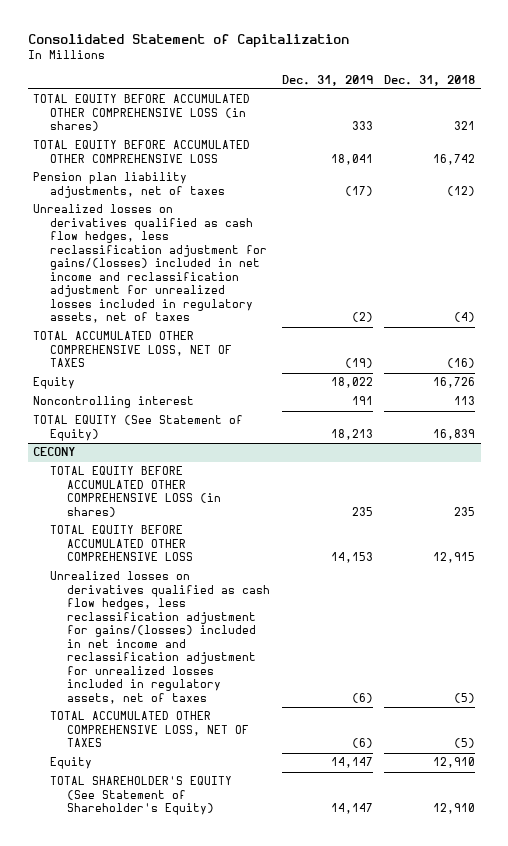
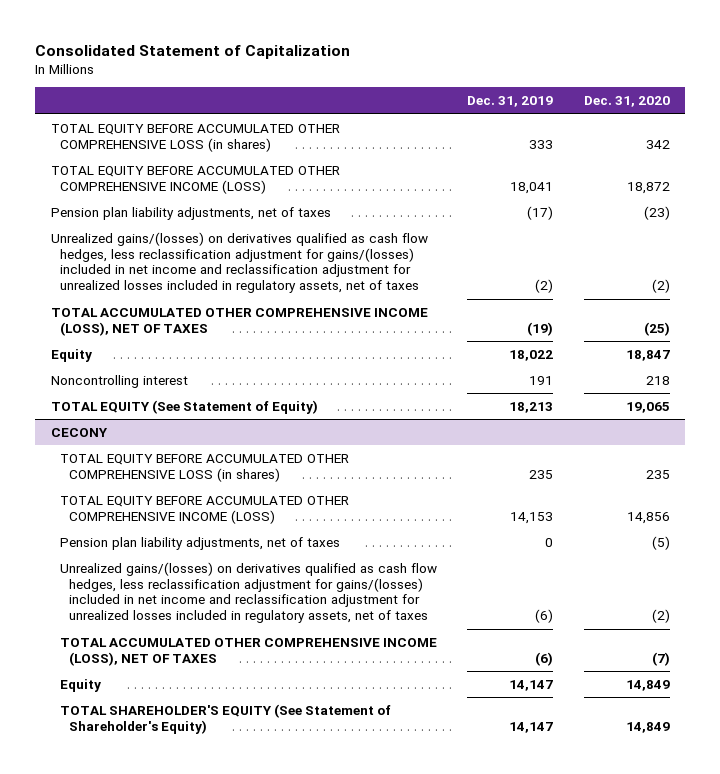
[383,74,475,86] Dec. 31, 2018 -> none
none -> [583,96,670,108] Dec. 31, 2020
[33,140,251,163] TOTAL EQUITY BEFORE ACCUMULATED OTHER COMPREHENSIVE LOSS -> [50,165,340,194] TOTAL EQUITY BEFORE ACCUMULATED OTHER COMPREHENSIVE INCOME (LOSS)
[33,204,268,324] Unrealized losses on derivatives qualified as cash flow hedges, less reclassification adjustment for gains/(losses) included in net income and reclassification adjustment for unrealized losses included in regulatory assets, net of taxes -> [50,231,428,294] Unrealized gains/(losses) on derivatives qualified as cash flow hedges, less reclassification adjustment for gains/(losses) included in net income and reclassification adjustment for unrealized losses included in regulatory assets, net of taxes
[33,331,233,368] TOTAL ACCUMULATED OTHER COMPREHENSIVE LOSS, NET OF TAXES -> [50,307,428,336] TOTAL ACCUMULATED OTHER COMPREHENSIVE INCOME (LOSS), NET OF TAXES
[50,525,194,562] TOTAL EQUITY BEFORE ACCUMULATED OTHER COMPREHENSIVE LOSS -> [59,495,349,524] TOTAL EQUITY BEFORE ACCUMULATED OTHER COMPREHENSIVE INCOME (LOSS)
none -> [59,536,340,550] Pension plan liability adjustments, net of taxes
[50,571,271,704] Unrealized losses on derivatives qualified as cash flow hedges, less reclassification adjustment for gains/(losses) included in net income and reclassification adjustment for unrealized losses included in regulatory assets, net of taxes -> [59,561,437,624] Unrealized gains/(losses) on derivatives qualified as cash flow hedges, less reclassification adjustment for gains/(losses) included in net income and reclassification adjustment for unrealized losses included in regulatory assets, net of taxes
[50,711,250,748] TOTAL ACCUMULATED OTHER COMPREHENSIVE LOSS, NET OF TAXES -> [59,637,437,666] TOTAL ACCUMULATED OTHER COMPREHENSIVE INCOME (LOSS), NET OF TAXES

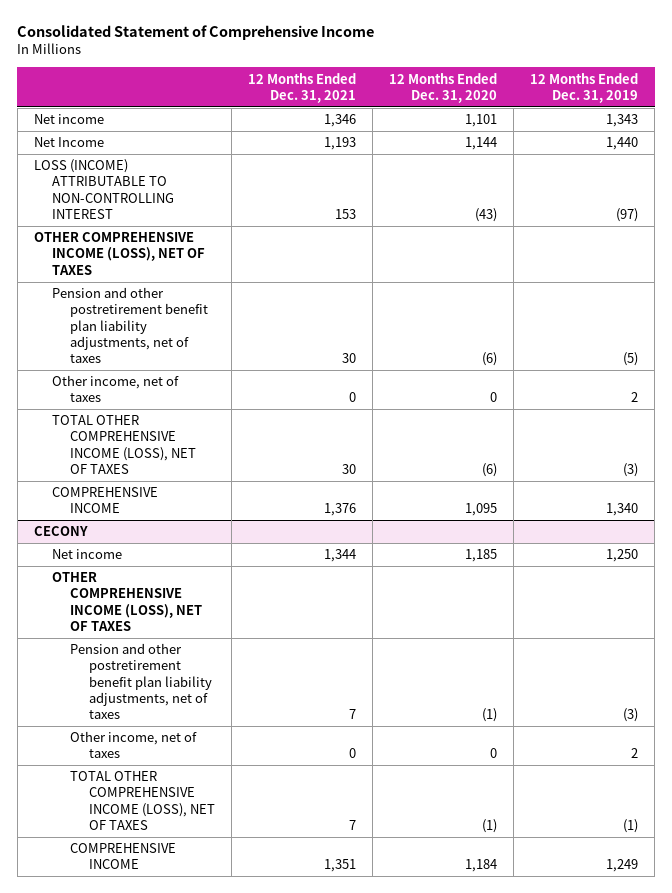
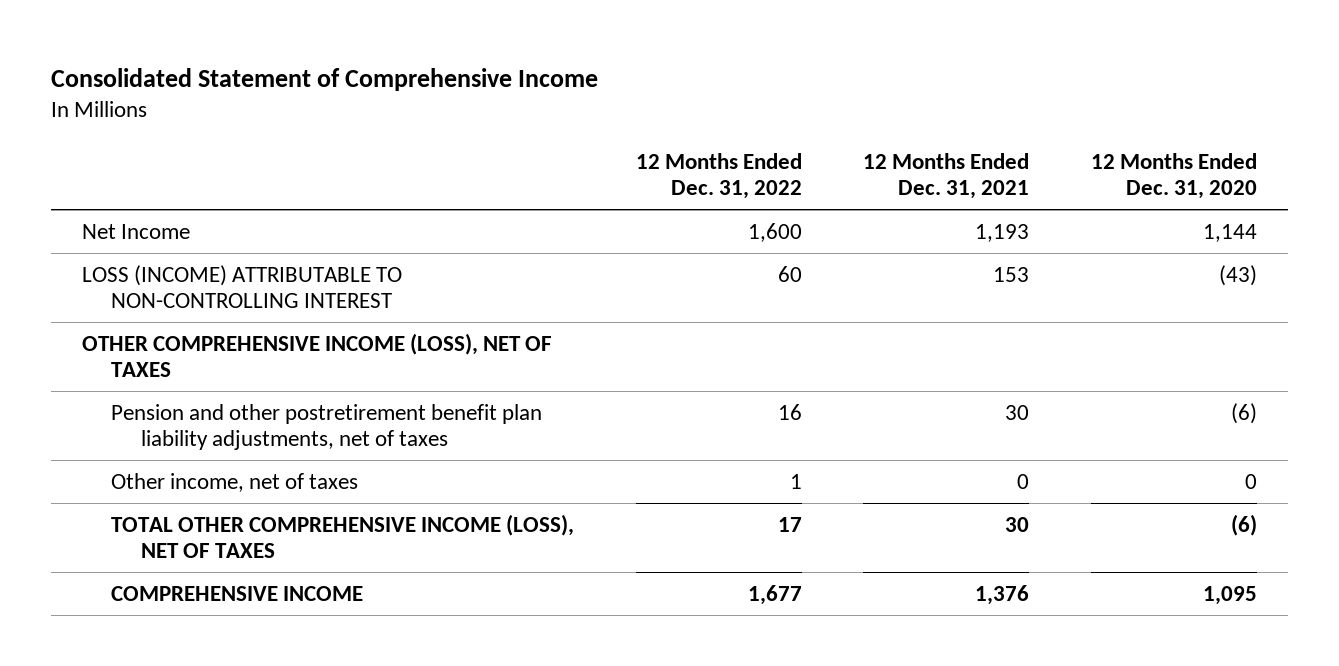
[530,72,639,103] 12 Months Ended Dec. 31, 2019 -> none
none -> [635,152,802,200] 12 Months Ended Dec. 31, 2022
[33,114,104,125] Net income -> none
[33,526,88,537] CECONY -> none
[52,549,123,560] Net income -> none
[52,572,203,631] OTHER COMPREHENSIVE INCOME (LOSS), NET OF TAXES -> none
[70,643,212,719] Pension and other postretirement benefit plan liability adjustments, net of taxes -> none
[70,731,198,759] Other income, net of taxes -> none
[70,771,215,830] TOTAL OTHER COMPREHENSIVE INCOME (LOSS), NET OF TAXES -> none
[70,843,177,870] COMPREHENSIVE INCOME -> none

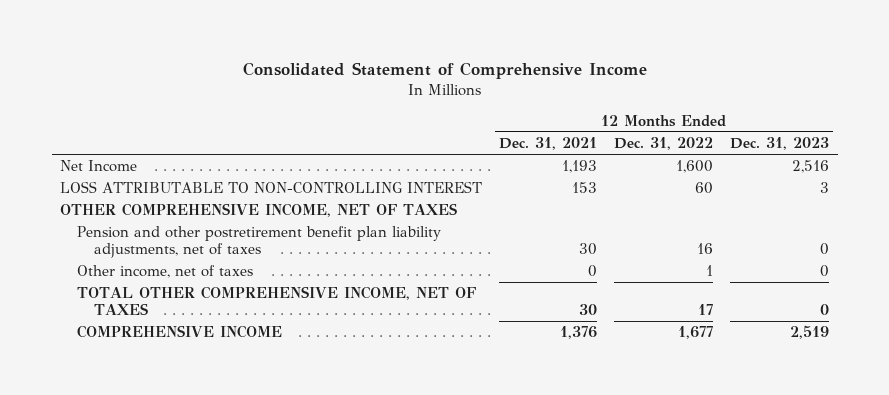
[1090,152,1257,200] 12 Months Ended Dec. 31, 2020 -> none
none -> [730,137,830,151] Dec. 31, 2023
[81,264,402,309] LOSS (INCOME) ATTRIBUTABLE TO NON-CONTROLLING INTEREST -> [60,181,483,194] LOSS ATTRIBUTABLE TO NON-CONTROLLING INTEREST
[81,332,552,378] OTHER COMPREHENSIVE INCOME (LOSS), NET OF TAXES -> [60,203,458,218] OTHER COMPREHENSIVE INCOME, NET OF TAXES
[111,513,575,559] TOTAL OTHER COMPREHENSIVE INCOME (LOSS), NET OF TAXES -> [77,286,477,316] TOTAL OTHER COMPREHENSIVE INCOME, NET OF TAXES

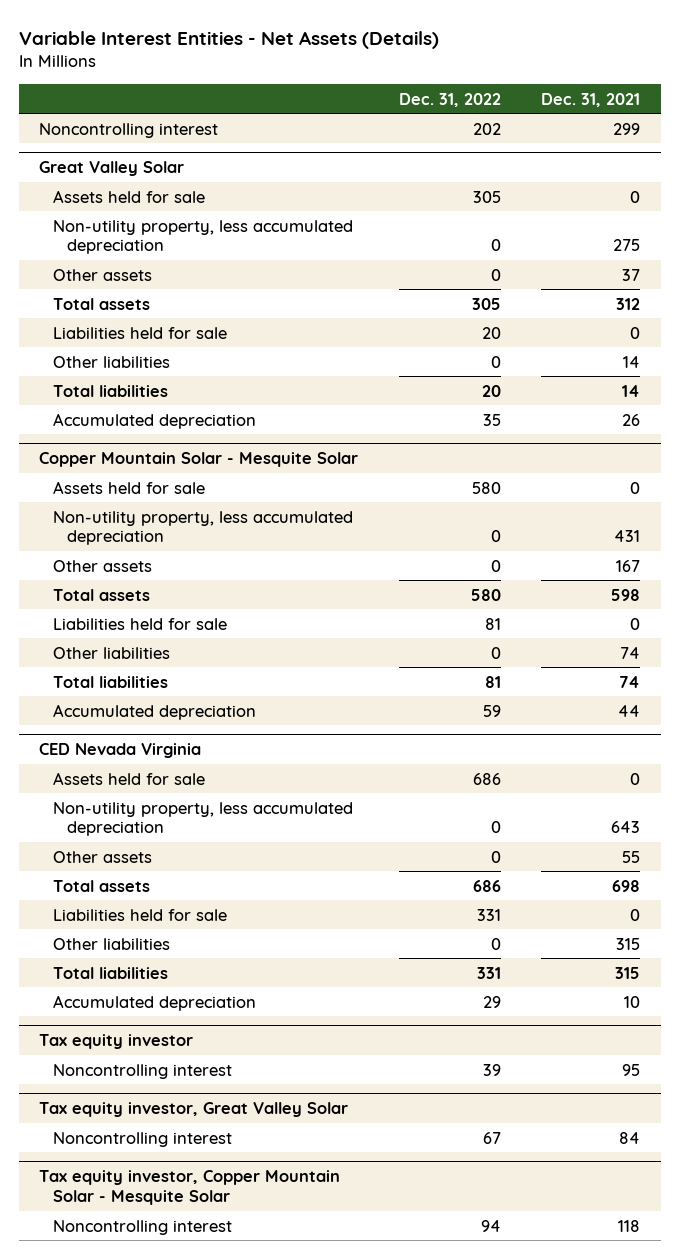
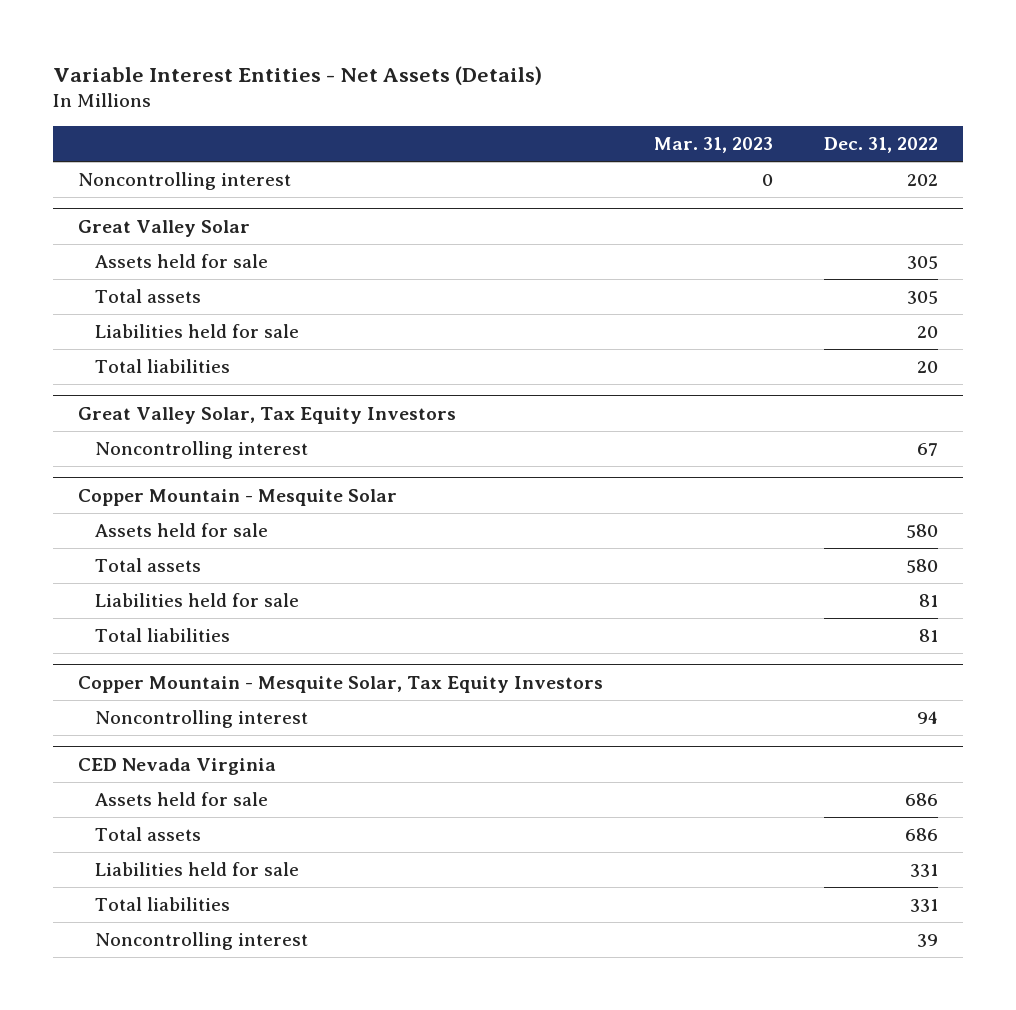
[541,92,641,107] Dec. 31, 2021 -> none
none -> [653,137,773,154] Mar. 31, 2023
[52,219,353,255] Non-utility property, less accumulated depreciation -> none
[52,268,152,281] Other assets -> none
[52,355,170,368] Other liabilities -> none
[52,412,256,429] Accumulated depreciation -> none
none -> [78,406,457,424] Great Valley Solar, Tax Equity Investors
none -> [95,441,309,460] Noncontrolling interest
[39,452,359,468] Copper Mountain Solar - Mesquite Solar -> [78,488,398,506] Copper Mountain - Mesquite Solar
[52,510,353,546] Non-utility property, less accumulated depreciation -> none
[52,559,152,572] Other assets -> none
[52,646,170,659] Other liabilities -> none
[52,703,256,720] Accumulated depreciation -> none
none -> [78,675,604,693] Copper Mountain - Mesquite Solar, Tax Equity Investors
none -> [95,710,309,729] Noncontrolling interest
[52,801,353,837] Non-utility property, less accumulated depreciation -> none
[52,850,152,863] Other assets -> none
[52,937,170,950] Other liabilities -> none
[52,994,256,1011] Accumulated depreciation -> none
[39,1034,194,1050] Tax equity investor -> none
[39,1102,349,1118] Tax equity investor, Great Valley Solar -> none
[52,1131,232,1147] Noncontrolling interest -> none
[39,1170,341,1205] Tax equity investor, Copper Mountain Solar - Mesquite Solar -> none
[52,1219,232,1235] Noncontrolling interest -> none

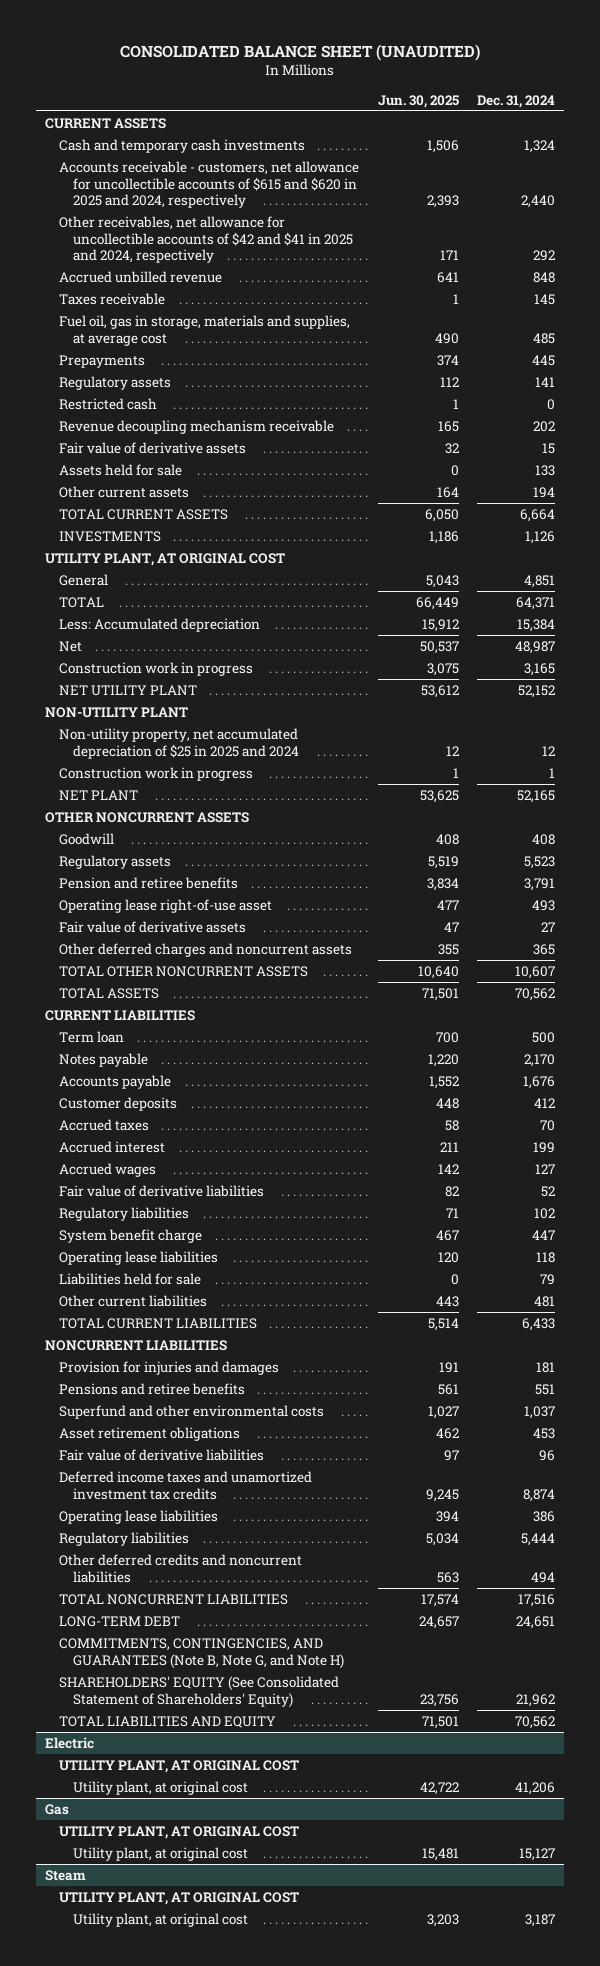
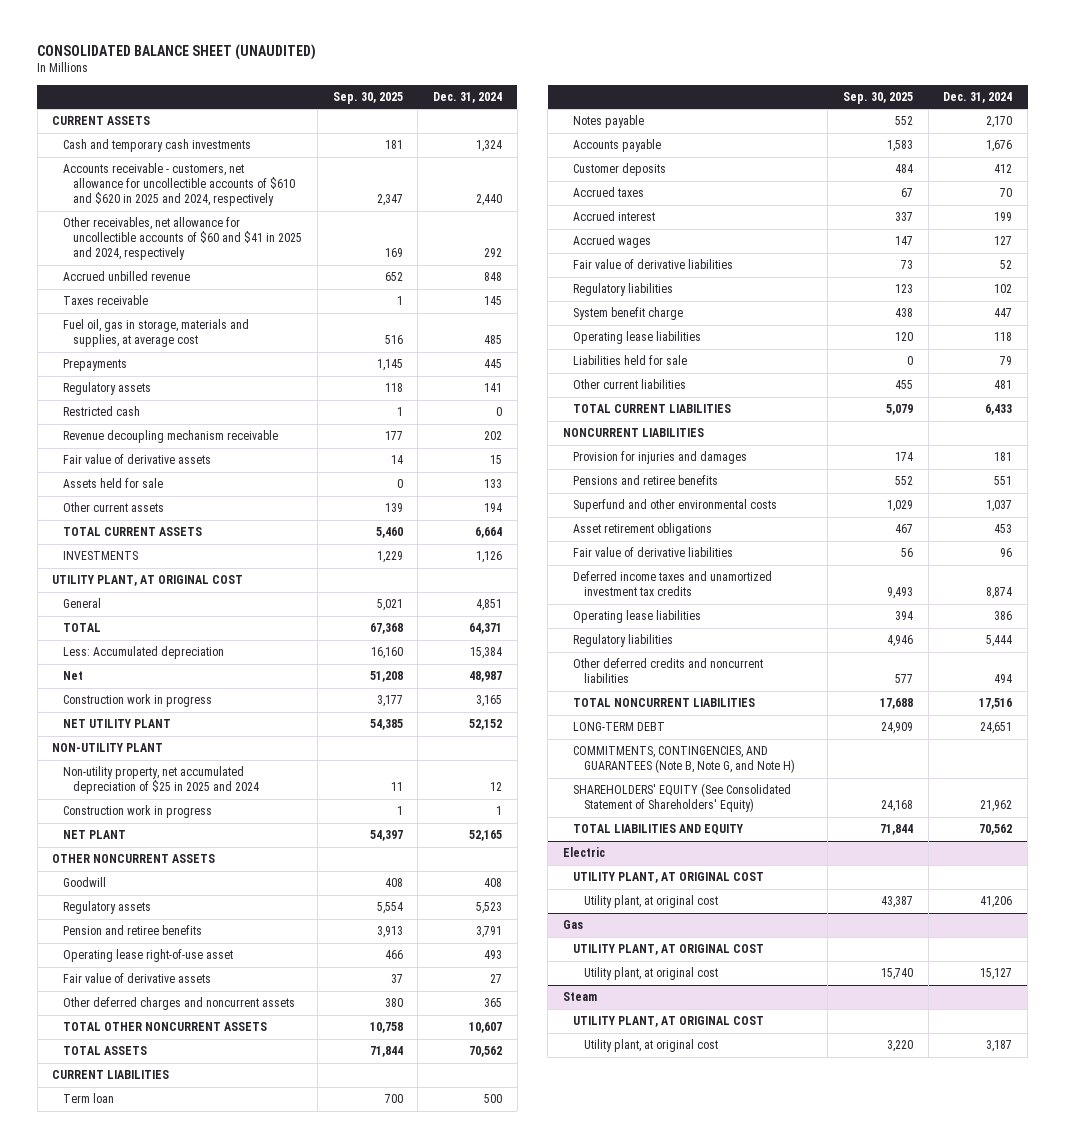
[377,94,459,108] Jun. 30, 2025 -> none
none -> [332,91,403,104] Sep. 30, 2025
[59,160,360,209] Accounts receivable - customers, net allowance for uncollectible accounts of $615 and $620 in 2025 and 2024, respectively -> [62,163,296,207] Accounts receivable - customers, net allowance for uncollectible accounts of $610 and $620 in 2025 and 2024, respectively
[59,215,354,264] Other receivables, net allowance for uncollectible accounts of $42 and $41 in 2025 and 2024, respectively -> [62,217,303,261] Other receivables, net allowance for uncollectible accounts of $60 and $41 in 2025 and 2024, respectively

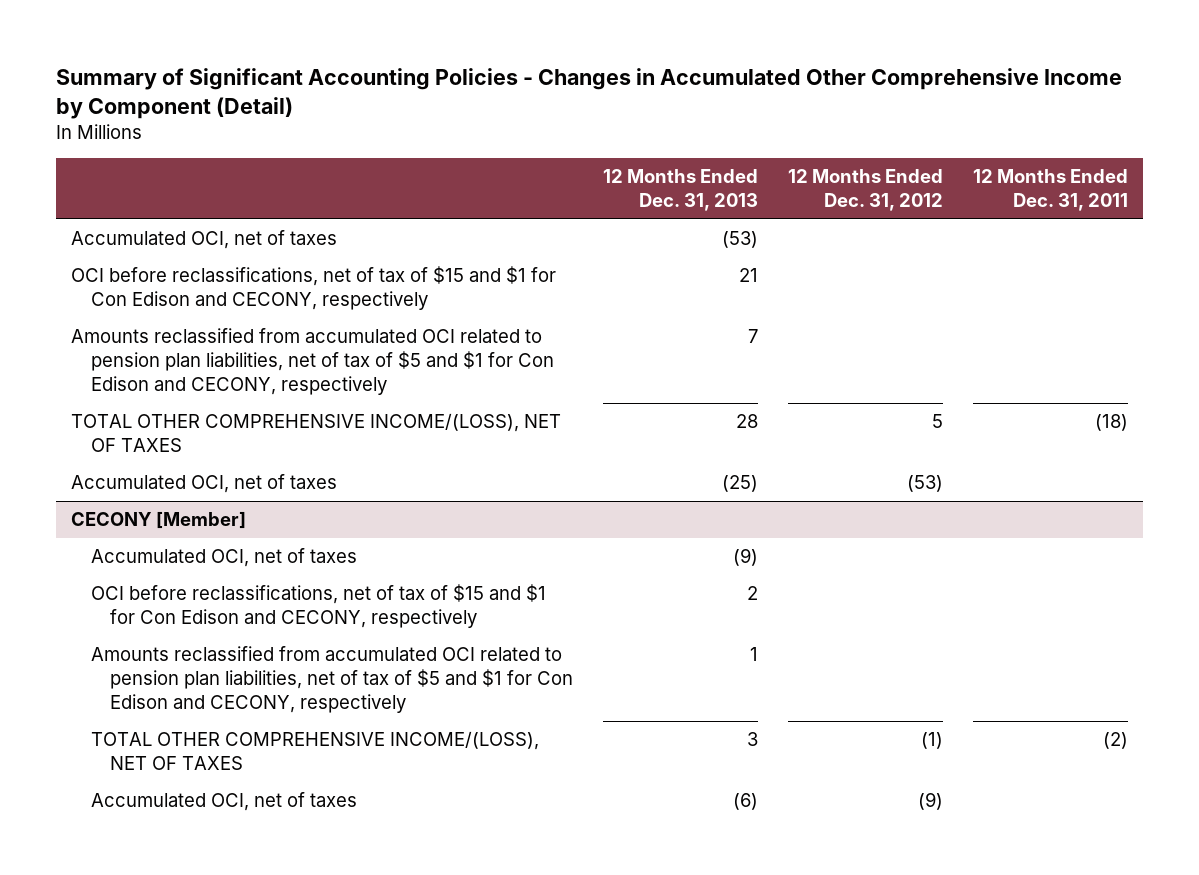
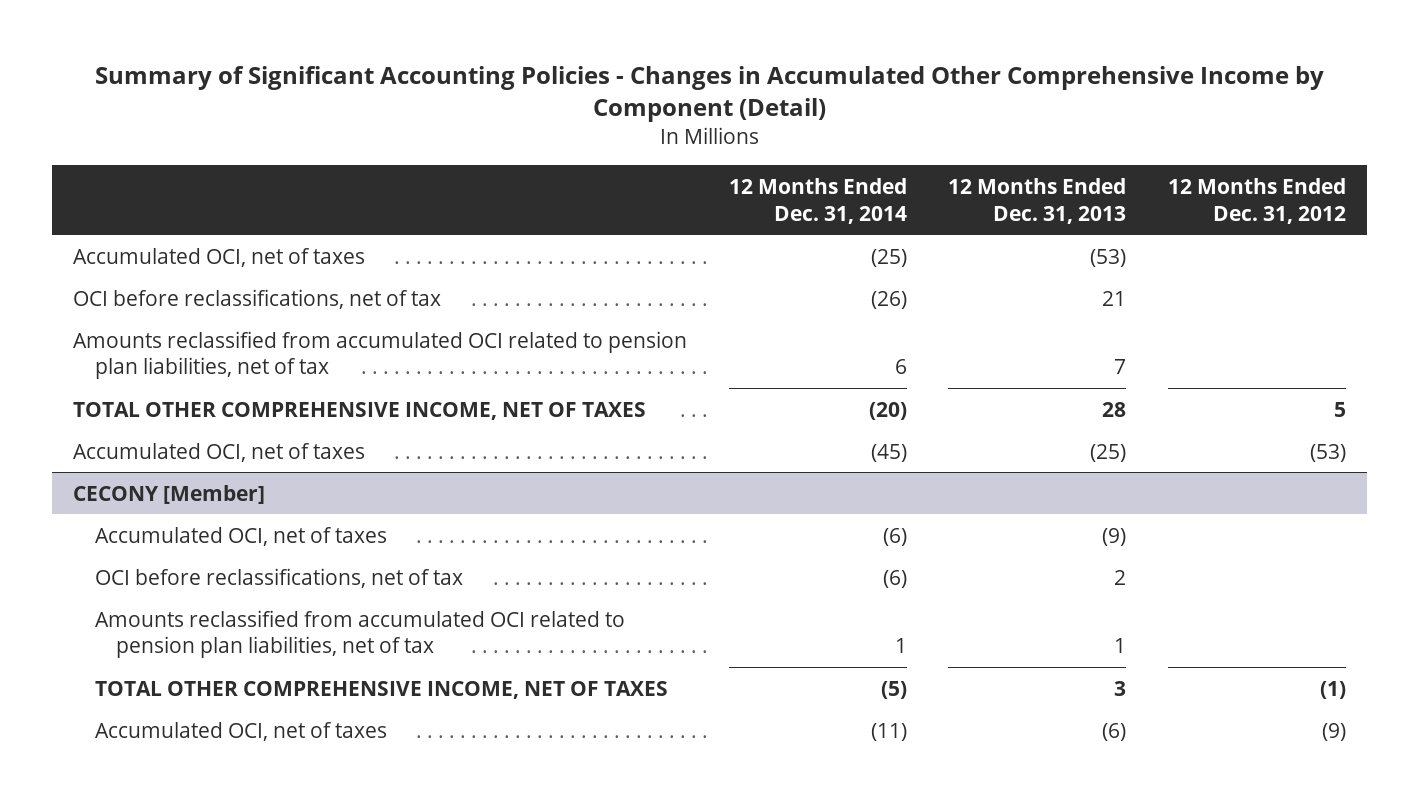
[973,169,1129,212] 12 Months Ended Dec. 31, 2011 -> none
none -> [728,177,907,224] 12 Months Ended Dec. 31, 2014
[70,266,556,311] OCI before reclassifications, net of tax of $15 and $1 for Con Edison and CECONY, respectively -> [73,288,442,309] OCI before reclassifications, net of tax
[70,328,554,396] Amounts reclassified from accumulated OCI related to pension plan liabilities, net of tax of $5 and $1 for Con Edison and CECONY, respectively -> [73,330,688,380] Amounts reclassified from accumulated OCI related to pension plan liabilities, net of tax
[70,413,561,453] TOTAL OTHER COMPREHENSIVE INCOME/(LOSS), NET OF TAXES -> [73,401,647,420] TOTAL OTHER COMPREHENSIVE INCOME, NET OF TAXES
[90,584,546,629] OCI before reclassifications, net of tax of $15 and $1 for Con Edison and CECONY, respectively -> [94,567,463,588] OCI before reclassifications, net of tax
[90,646,574,714] Amounts reclassified from accumulated OCI related to pension plan liabilities, net of tax of $5 and $1 for Con Edison and CECONY, respectively -> [94,609,625,659] Amounts reclassified from accumulated OCI related to pension plan liabilities, net of tax
[90,731,539,771] TOTAL OTHER COMPREHENSIVE INCOME/(LOSS), NET OF TAXES -> [94,680,668,699] TOTAL OTHER COMPREHENSIVE INCOME, NET OF TAXES

